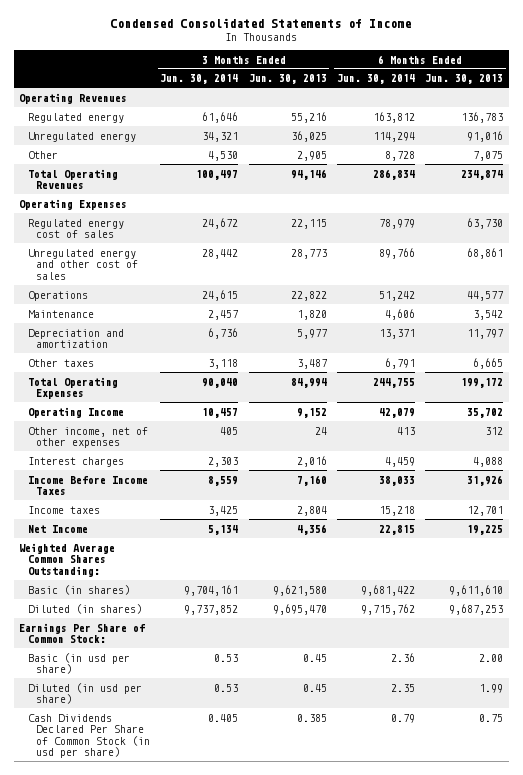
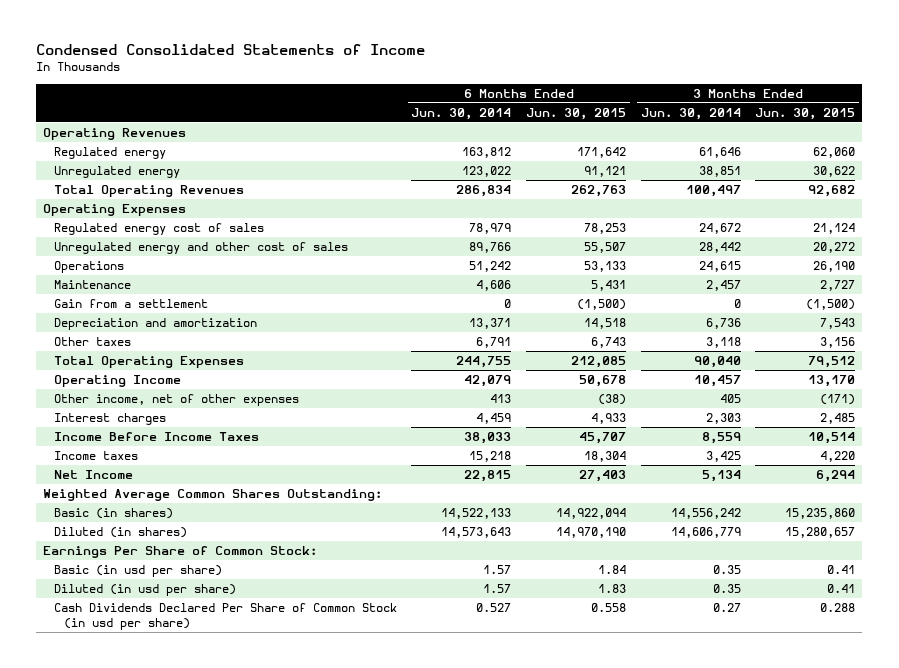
[248,74,327,85] Jun. 30, 2013 -> none
[425,74,504,85] Jun. 30, 2013 -> none
none -> [526,107,627,120] Jun. 30, 2015
none -> [755,107,856,120] Jun. 30, 2015
[27,150,58,159] Other -> none
[202,131,239,142] 34,321 -> [698,166,741,178] 38,851
[373,131,416,142] 114,294 -> [462,166,512,178] 123,022
none -> [53,299,208,309] Gain from a settlement
[184,584,239,596] 9,704,161 -> [670,508,741,520] 14,556,242
[361,584,416,596] 9,681,422 -> [441,508,512,520] 14,522,133
[184,604,239,615] 9,737,852 -> [670,527,741,539] 14,606,779
[361,603,416,615] 9,715,762 -> [441,527,512,539] 14,573,643
[214,653,239,662] 0.53 -> [712,565,741,575] 0.35
[391,652,416,662] 2.36 -> [483,565,512,575] 1.57
[214,683,239,692] 0.53 -> [712,584,741,594] 0.35
[391,683,416,692] 2.35 -> [483,584,512,594] 1.57
[208,713,239,722] 0.405 -> [712,603,741,613] 0.27
[391,713,416,723] 0.79 -> [476,603,512,613] 0.527

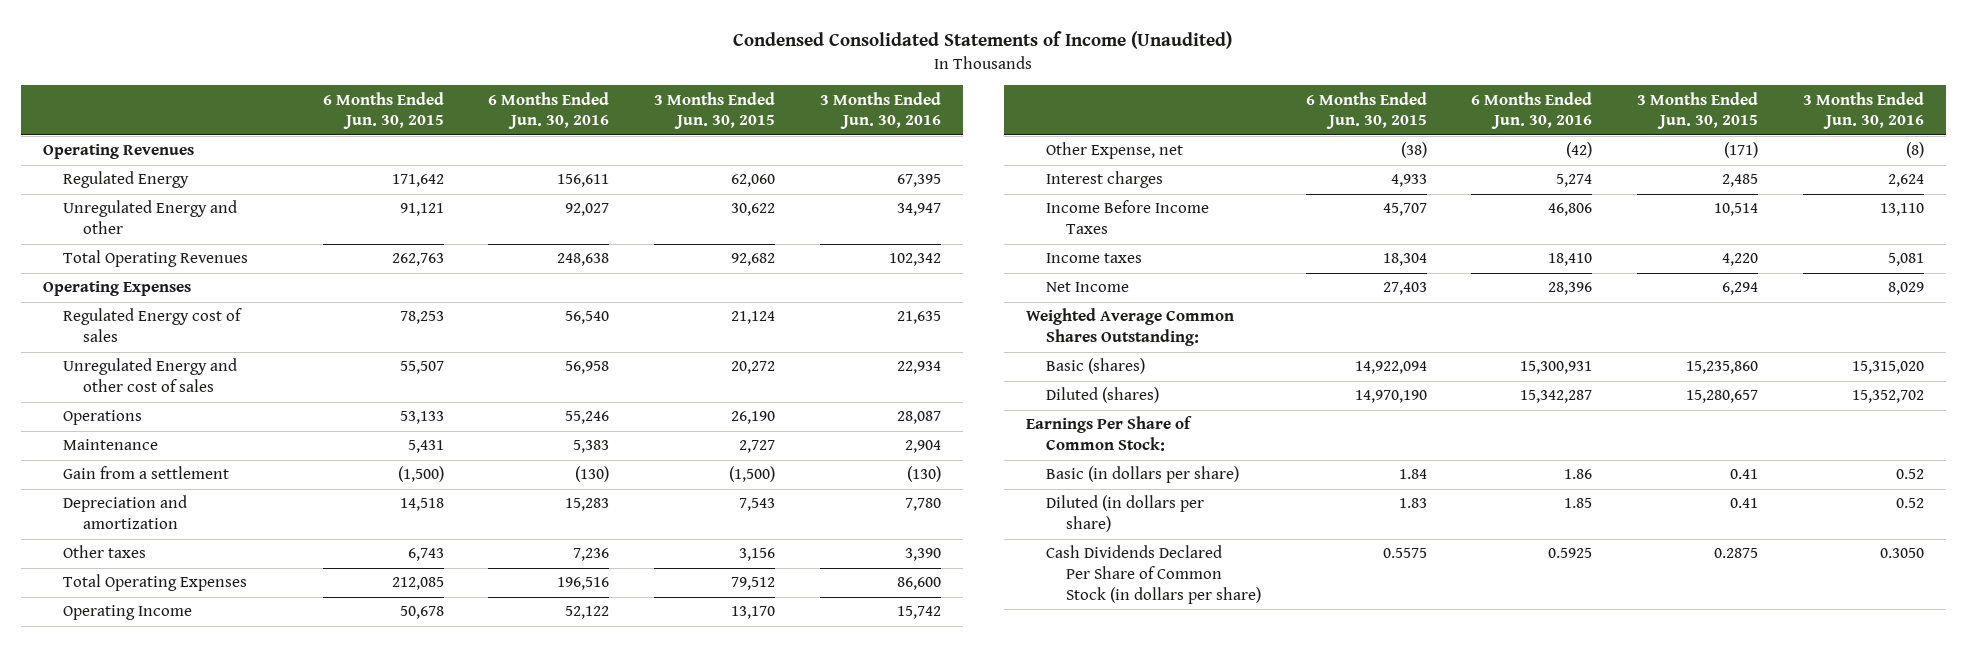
[36,44,426,56] Condensed Consolidated Statements of Income -> [733,31,1233,50] Condensed Consolidated Statements of Income (Unaudited)
[411,107,512,120] Jun. 30, 2014 -> none
[640,107,741,120] Jun. 30, 2014 -> none
none -> [488,91,610,130] 6 Months Ended Jun. 30, 2016
none -> [819,91,941,130] 3 Months Ended Jun. 30, 2016
[53,147,166,160] Regulated energy -> [63,171,190,189] Regulated Energy
[53,166,180,179] Unregulated energy -> [63,200,238,235] Unregulated Energy and other
[53,223,264,236] Regulated energy cost of sales -> [63,308,243,343] Regulated Energy cost of sales
[53,242,348,255] Unregulated energy and other cost of sales -> [63,358,238,393] Unregulated Energy and other cost of sales
[53,394,299,407] Other income, net of other expenses -> [1046,142,1184,160] Other Expense, net
[53,508,173,520] Basic (in shares) -> [1046,358,1146,375] Basic (shares)
[53,527,187,539] Diluted (in shares) -> [1046,387,1160,404] Diluted (shares)
[53,565,222,578] Basic (in usd per share) -> [1046,466,1240,484] Basic (in dollars per share)
[53,584,236,597] Diluted (in usd per share) -> [1046,495,1205,533] Diluted (in dollars per share)
[53,603,397,630] Cash Dividends Declared Per Share of Common Stock (in usd per share) -> [1046,545,1262,605] Cash Dividends Declared Per Share of Common Stock (in dollars per share)
[591,603,627,613] 0.558 -> [1382,548,1427,559] 0.5575
[820,603,856,613] 0.288 -> [1713,548,1758,559] 0.2875

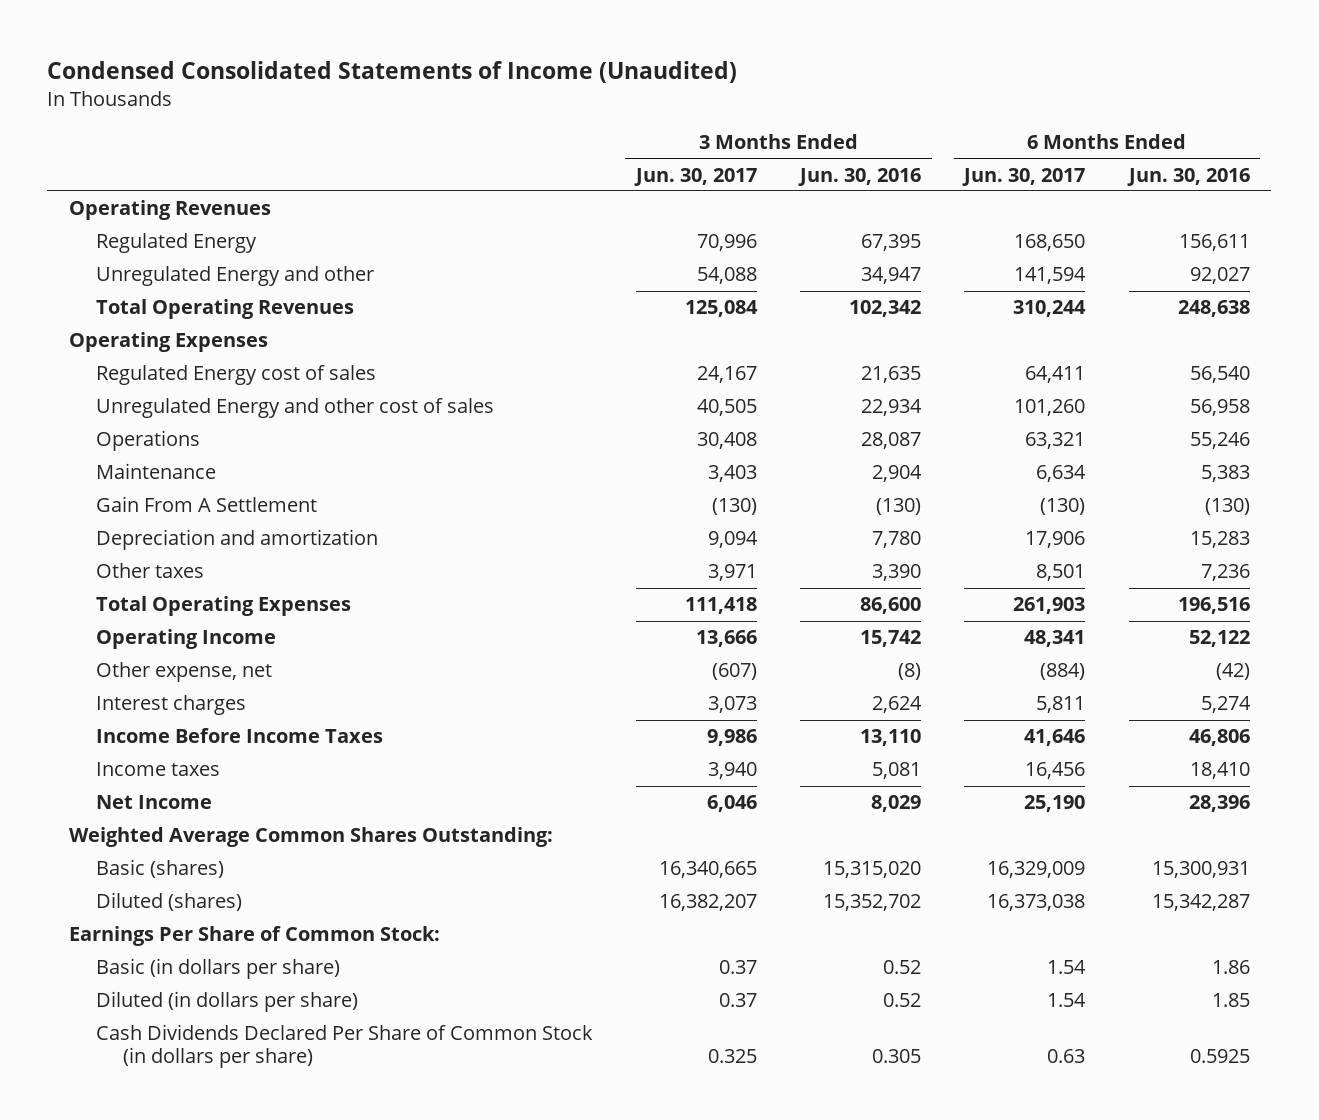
[322,91,444,130] 6 Months Ended Jun. 30, 2015 -> none
[653,91,775,130] 3 Months Ended Jun. 30, 2015 -> none
none -> [634,167,758,186] Jun. 30, 2017
none -> [962,167,1086,186] Jun. 30, 2017
[63,466,230,480] Gain from a settlement -> [95,496,317,513] Gain From A Settlement
[1046,142,1184,160] Other Expense, net -> [95,662,272,683] Other expense, net
[1879,548,1924,559] 0.3050 -> [872,1049,922,1064] 0.305

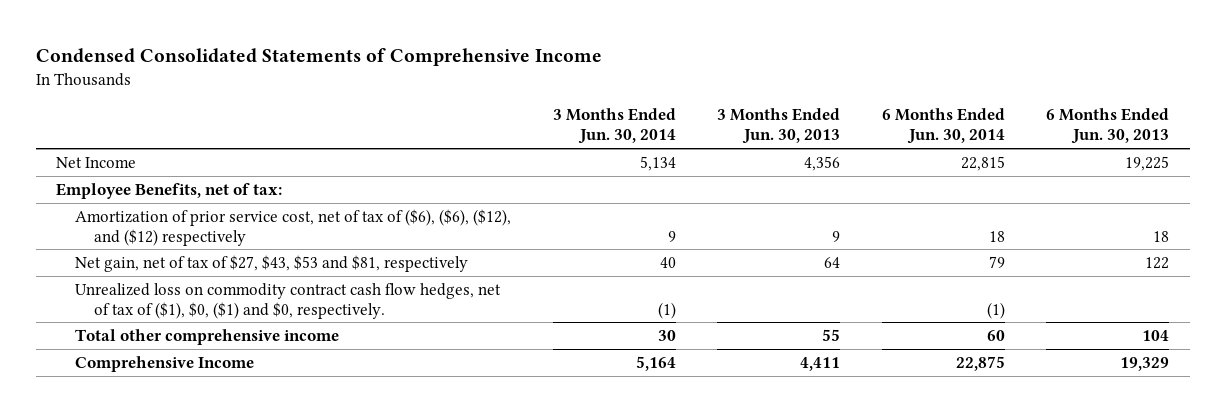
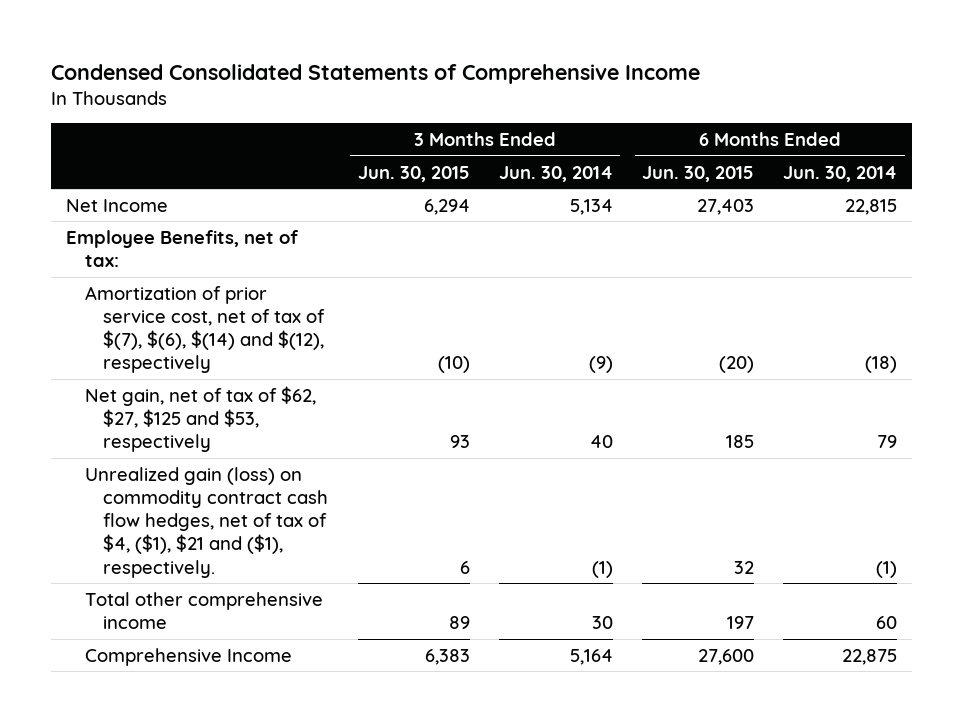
[717,108,841,145] 3 Months Ended Jun. 30, 2013 -> none
[1046,108,1170,145] 6 Months Ended Jun. 30, 2013 -> none
none -> [357,165,470,182] Jun. 30, 2015
none -> [642,165,755,182] Jun. 30, 2015
[75,208,512,246] Amortization of prior service cost, net of tax of ($6), ($6), ($12), and ($12) respectively -> [84,285,326,374] Amortization of prior service cost, net of tax of $(7), $(6), $(14) and $(12), respectively
[667,230,676,242] 9 -> [588,356,613,374] (9)
[988,230,1005,242] 18 -> [865,356,898,374] (18)
[75,254,469,272] Net gain, net of tax of $27, $43, $53 and $81, respectively -> [84,385,316,453] Net gain, net of tax of $62, $27, $125 and $53, respectively
[75,282,502,319] Unrealized loss on commodity contract cash flow hedges, net of tax of ($1), $0, ($1) and $0, respectively. -> [84,466,329,578] Unrealized gain (loss) on commodity contract cash flow hedges, net of tax of $4, ($1), $21 and ($1), respectively.

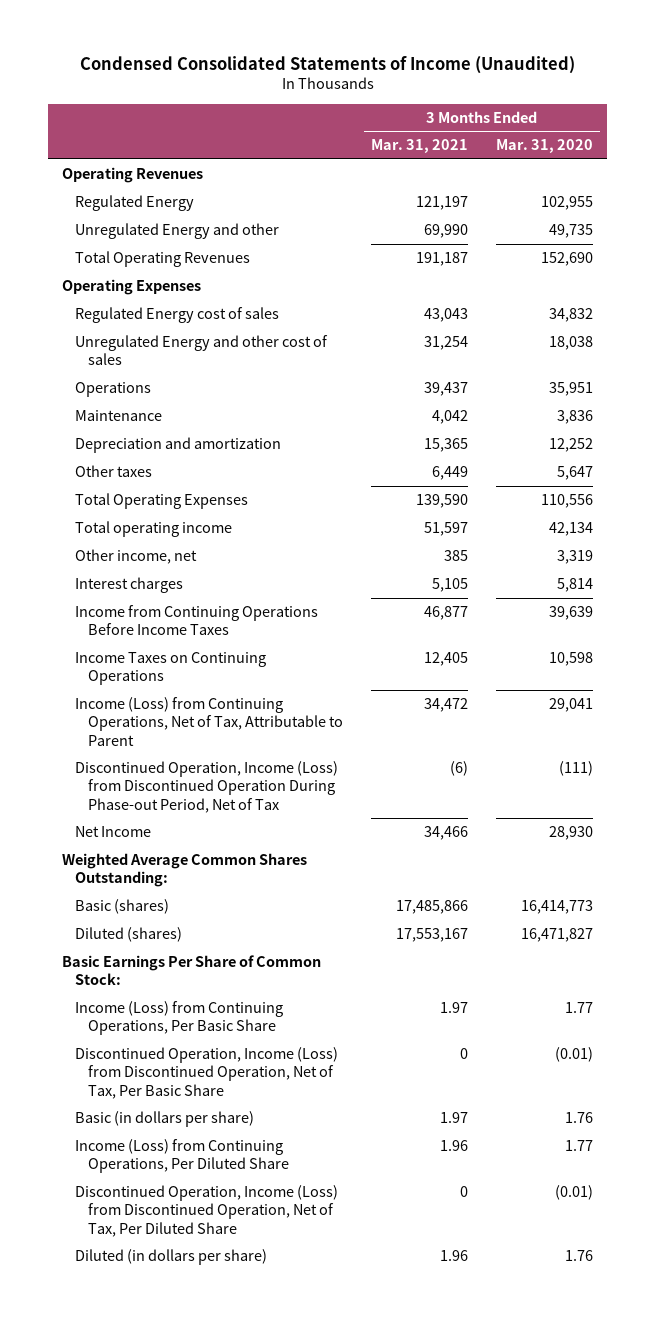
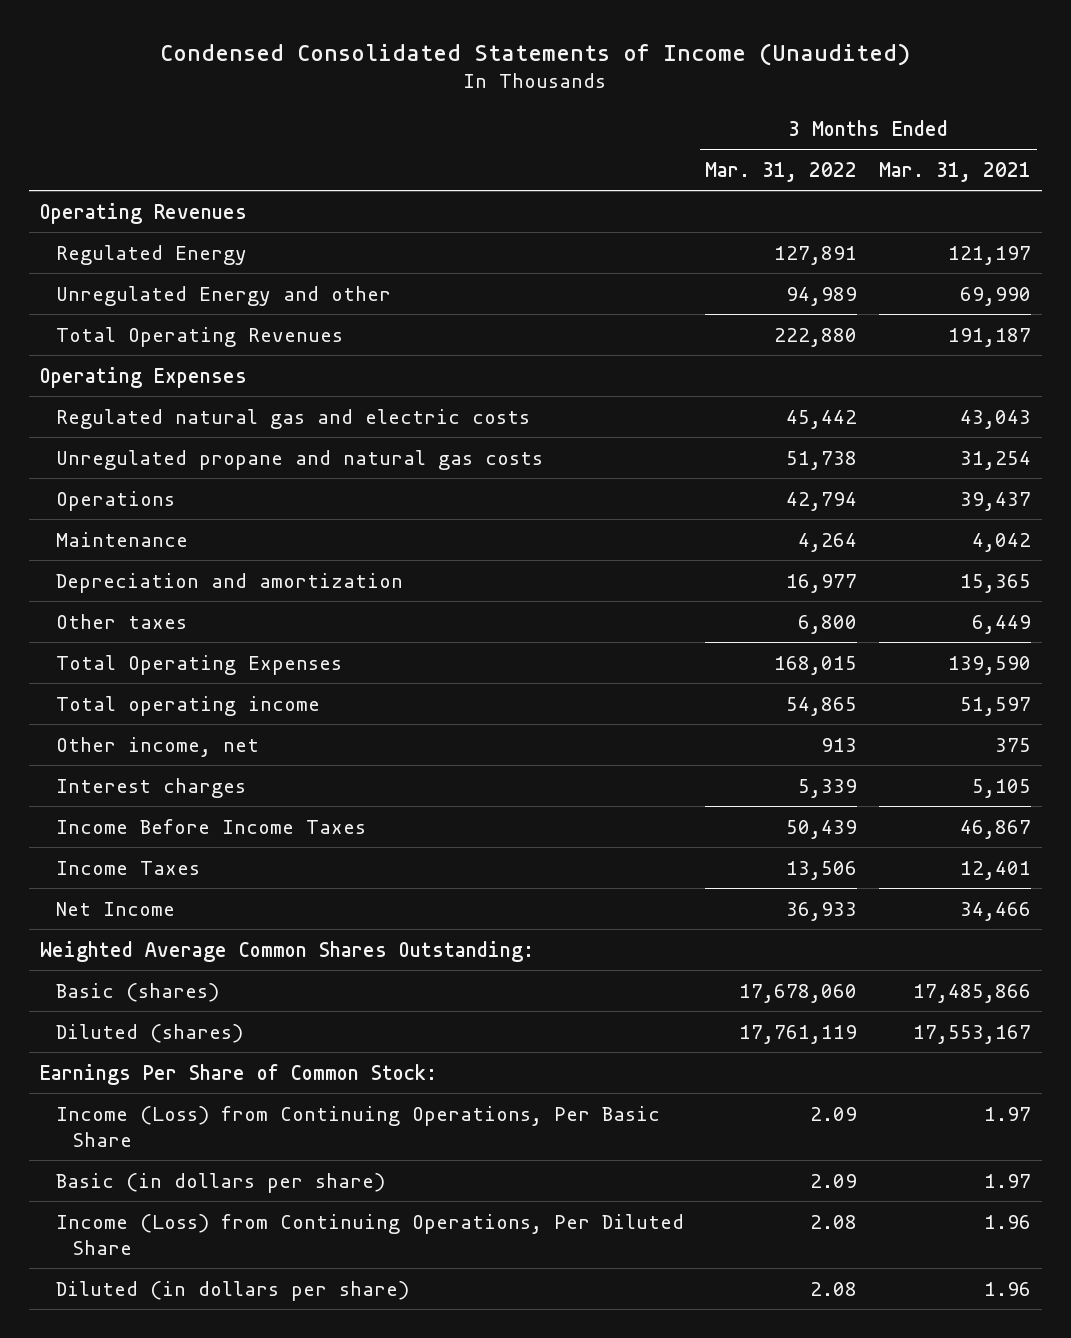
[496,139,594,154] Mar. 31, 2020 -> none
none -> [705,162,858,183] Mar. 31, 2022
[75,306,280,323] Regulated Energy cost of sales -> [55,408,530,429] Regulated natural gas and electric costs
[75,334,329,366] Unregulated Energy and other cost of sales -> [55,449,543,470] Unregulated propane and natural gas costs
[444,549,469,561] 385 -> [995,737,1032,752] 375
[75,696,344,746] Income (Loss) from Continuing Operations, Net of Tax, Attributable to Parent -> none
[75,760,339,813] Discontinued Operation, Income (Loss) from Discontinued Operation During Phase-out Period, Net of Tax -> none
[75,604,319,636] Income from Continuing Operations Before Income Taxes -> [55,818,366,834] Income Before Income Taxes
[424,605,469,620] 46,877 -> [960,819,1032,839] 46,867
[75,651,267,686] Income Taxes on Continuing Operations -> [55,860,200,875] Income Taxes
[424,651,469,666] 12,405 -> [960,860,1032,880] 12,401
[61,954,321,986] Basic Earnings Per Share of Common Stock: -> [39,1063,437,1085] Earnings Per Share of Common Stock:
[75,1046,339,1099] Discontinued Operation, Income (Loss) from Discontinued Operation, Net of Tax, Per Basic Share -> none
[75,1184,339,1237] Discontinued Operation, Income (Loss) from Discontinued Operation, Net of Tax, Per Diluted Share -> none

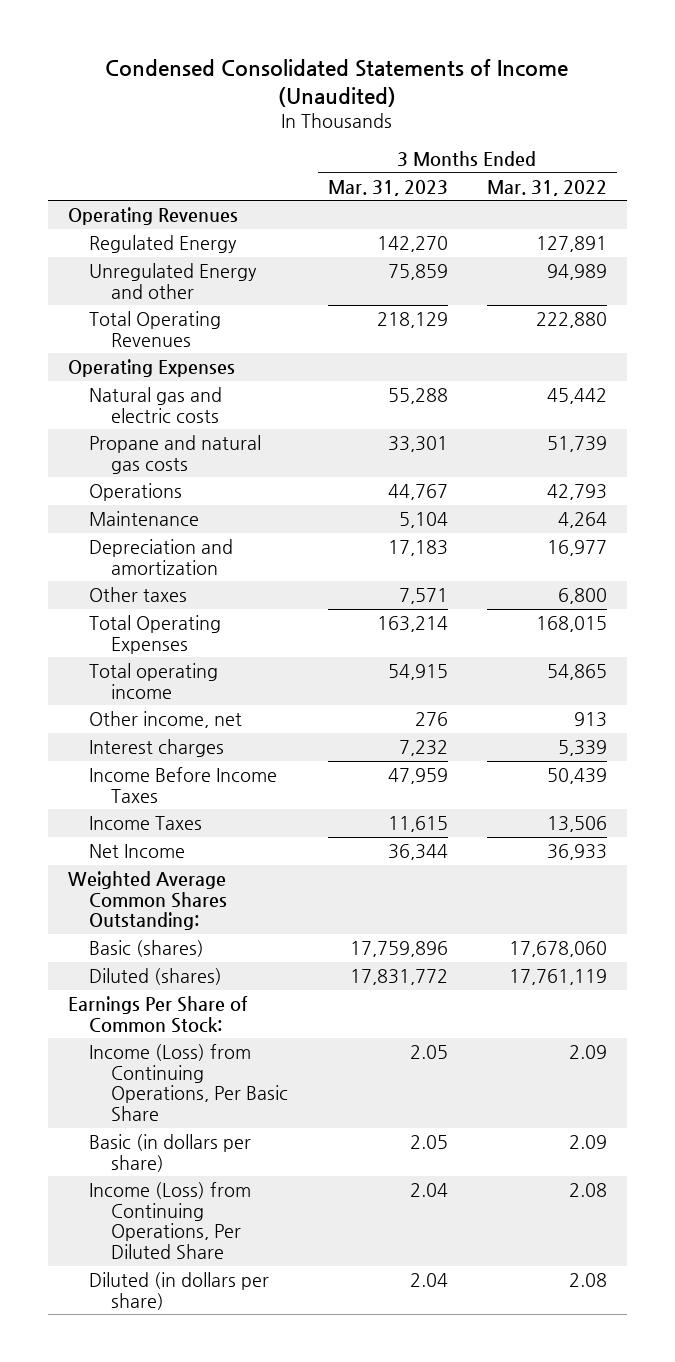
[879,162,1032,183] Mar. 31, 2021 -> none
none -> [327,179,448,196] Mar. 31, 2023
[55,408,530,429] Regulated natural gas and electric costs -> [89,387,223,423] Natural gas and electric costs
[55,449,543,470] Unregulated propane and natural gas costs -> [89,435,262,474] Propane and natural gas costs
[786,450,858,470] 51,738 -> [547,436,608,453] 51,739
[786,491,858,511] 42,794 -> [547,484,608,501] 42,793

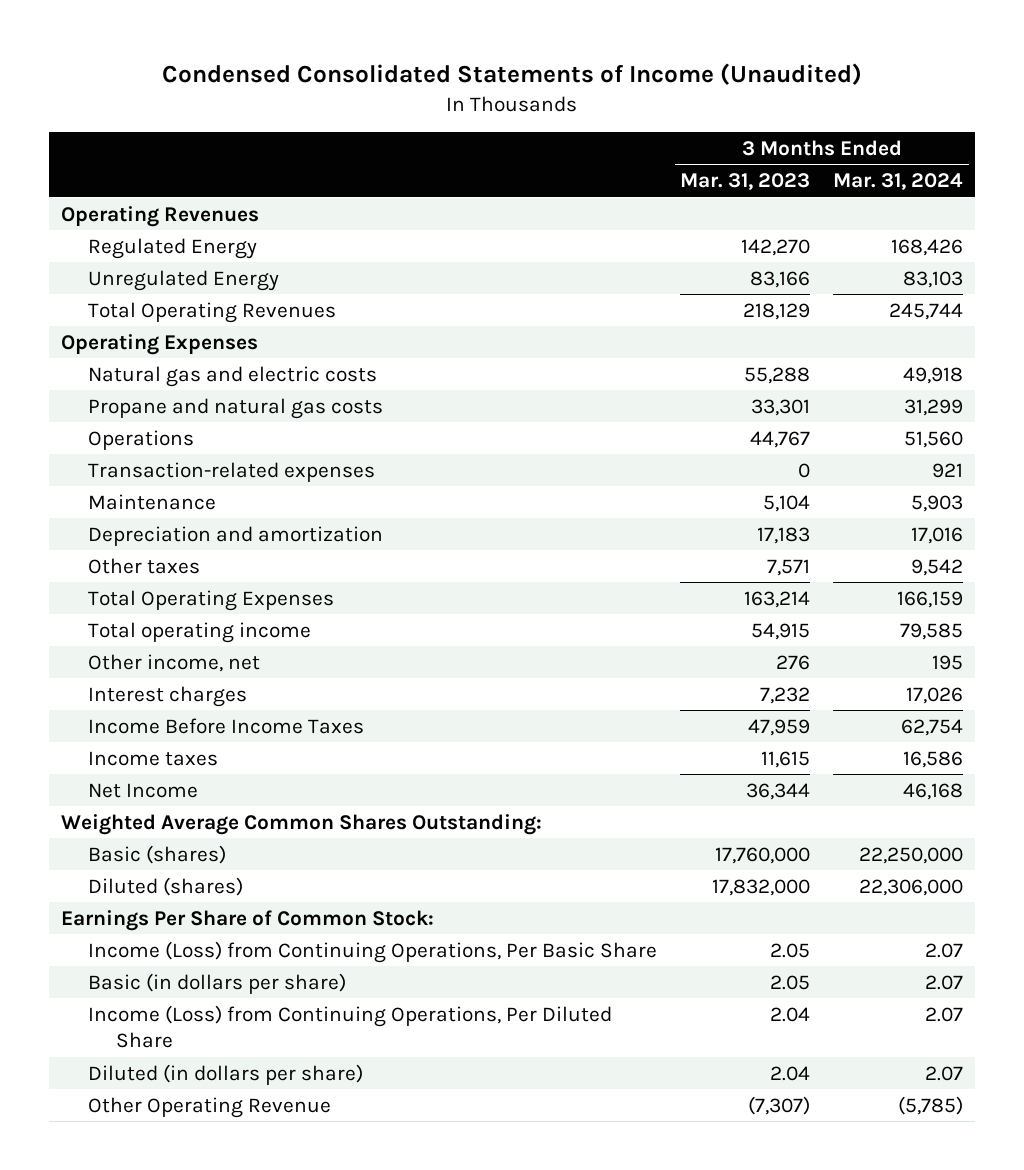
[487,179,608,196] Mar. 31, 2022 -> none
none -> [833,173,964,191] Mar. 31, 2024
[89,263,258,299] Unregulated Energy and other -> [88,269,280,291] Unregulated Energy
[387,264,448,281] 75,859 -> [750,270,811,288] 83,166
none -> [88,461,376,482] Transaction-related expenses
[89,816,203,831] Income Taxes -> [88,750,219,766] Income taxes
[349,941,448,958] 17,759,896 -> [715,846,811,864] 17,760,000
[349,969,448,986] 17,831,772 -> [712,878,811,896] 17,832,000
none -> [88,1096,332,1118] Other Operating Revenue

